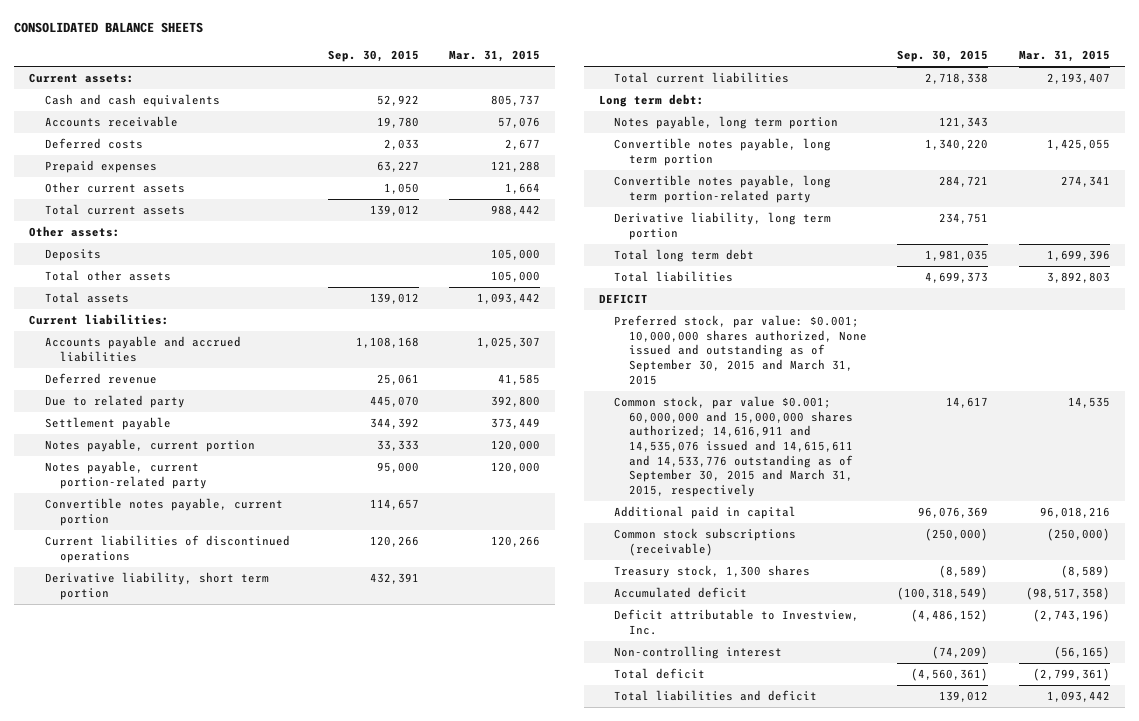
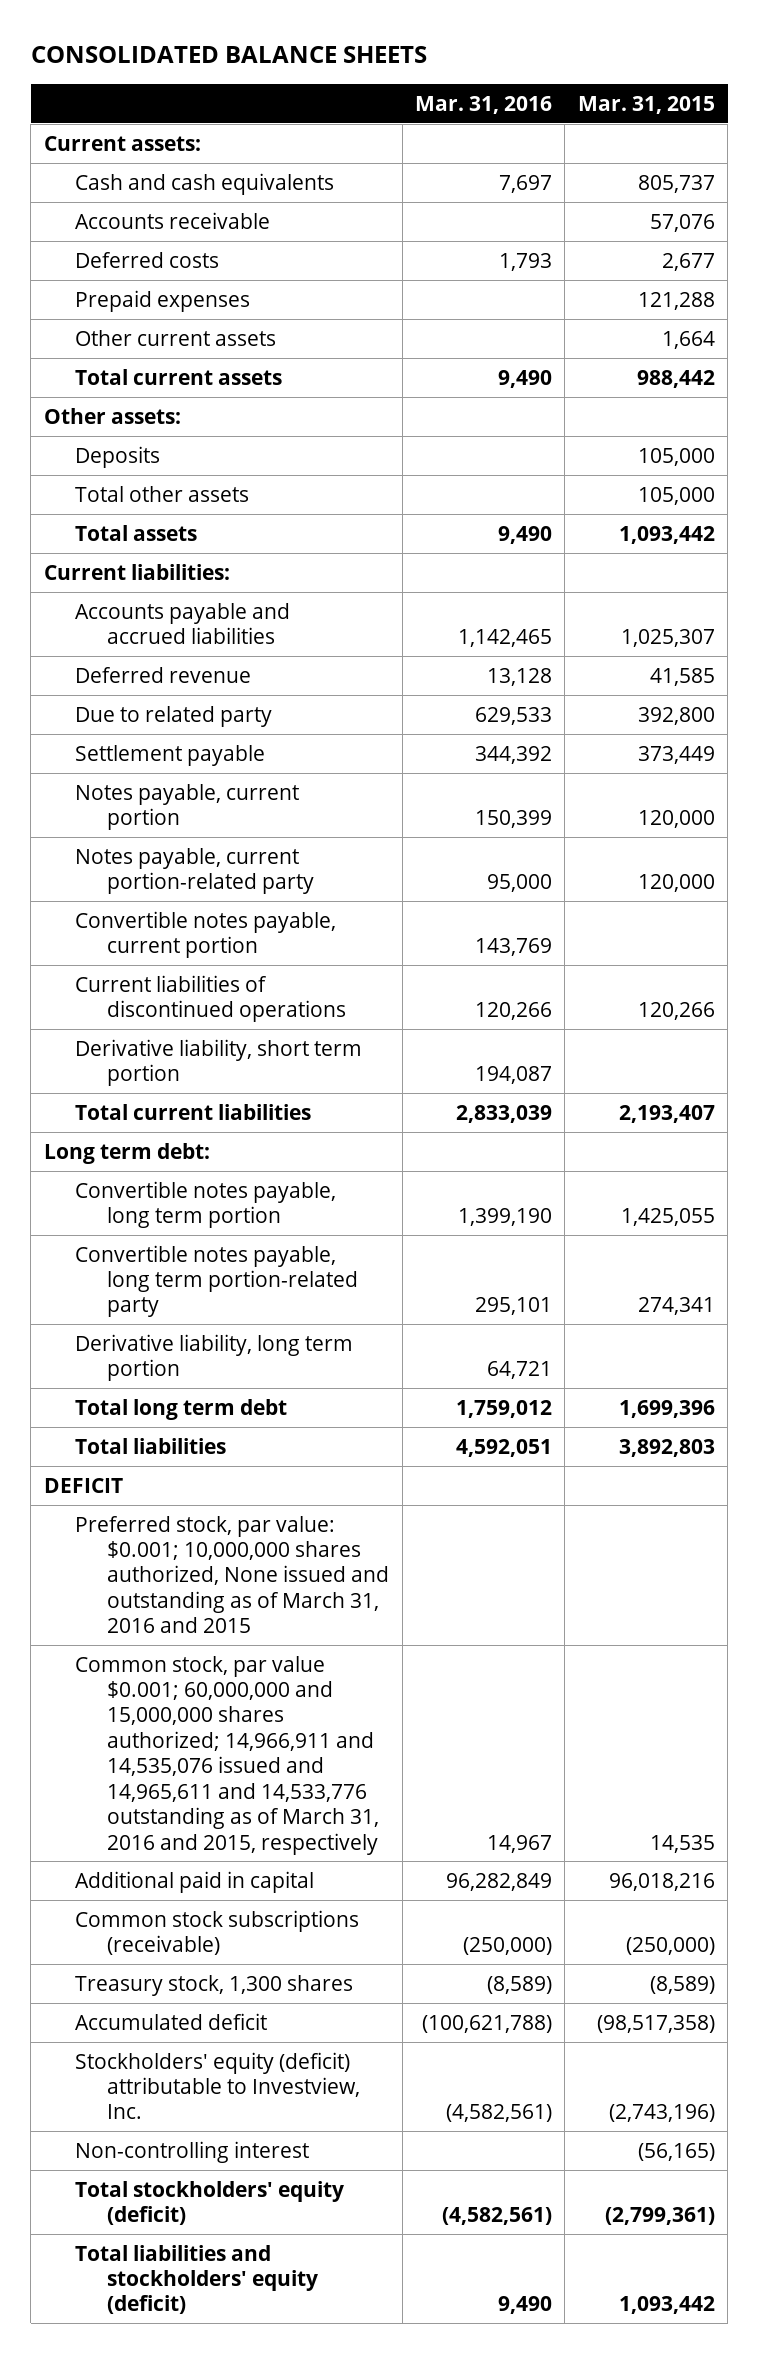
[328,49,420,62] Sep. 30, 2015 -> none
none -> [415,95,553,114] Mar. 31, 2016
[614,116,839,130] Notes payable, long term portion -> none
[614,315,868,385] Preferred stock, par value: $0.001; 10,000,000 shares authorized, None issued and outstanding as of September 30, 2015 and March 31, 2015 -> [75,1515,390,1634] Preferred stock, par value: $0.001; 10,000,000 shares authorized, None issued and outstanding as of March 31, 2016 and 2015
[614,396,854,497] Common stock, par value $0.001; 60,000,000 and 15,000,000 shares authorized; 14,616,911 and 14,535,076 issued and 14,615,611 and 14,533,776 outstanding as of September 30, 2015 and March 31, 2015, respectively -> [75,1655,380,1855] Common stock, par value $0.001; 60,000,000 and 15,000,000 shares authorized; 14,966,911 and 14,535,076 issued and 14,965,611 and 14,533,776 outstanding as of March 31, 2016 and 2015, respectively
[614,609,860,635] Deficit attributable to Investview, Inc. -> [75,2051,361,2120] Stockholders' equity (deficit) attributable to Investview, Inc.
[614,668,706,680] Total deficit -> [75,2180,345,2226] Total stockholders' equity (deficit)
[614,690,818,702] Total liabilities and deficit -> [75,2244,319,2315] Total liabilities and stockholders' equity (deficit)

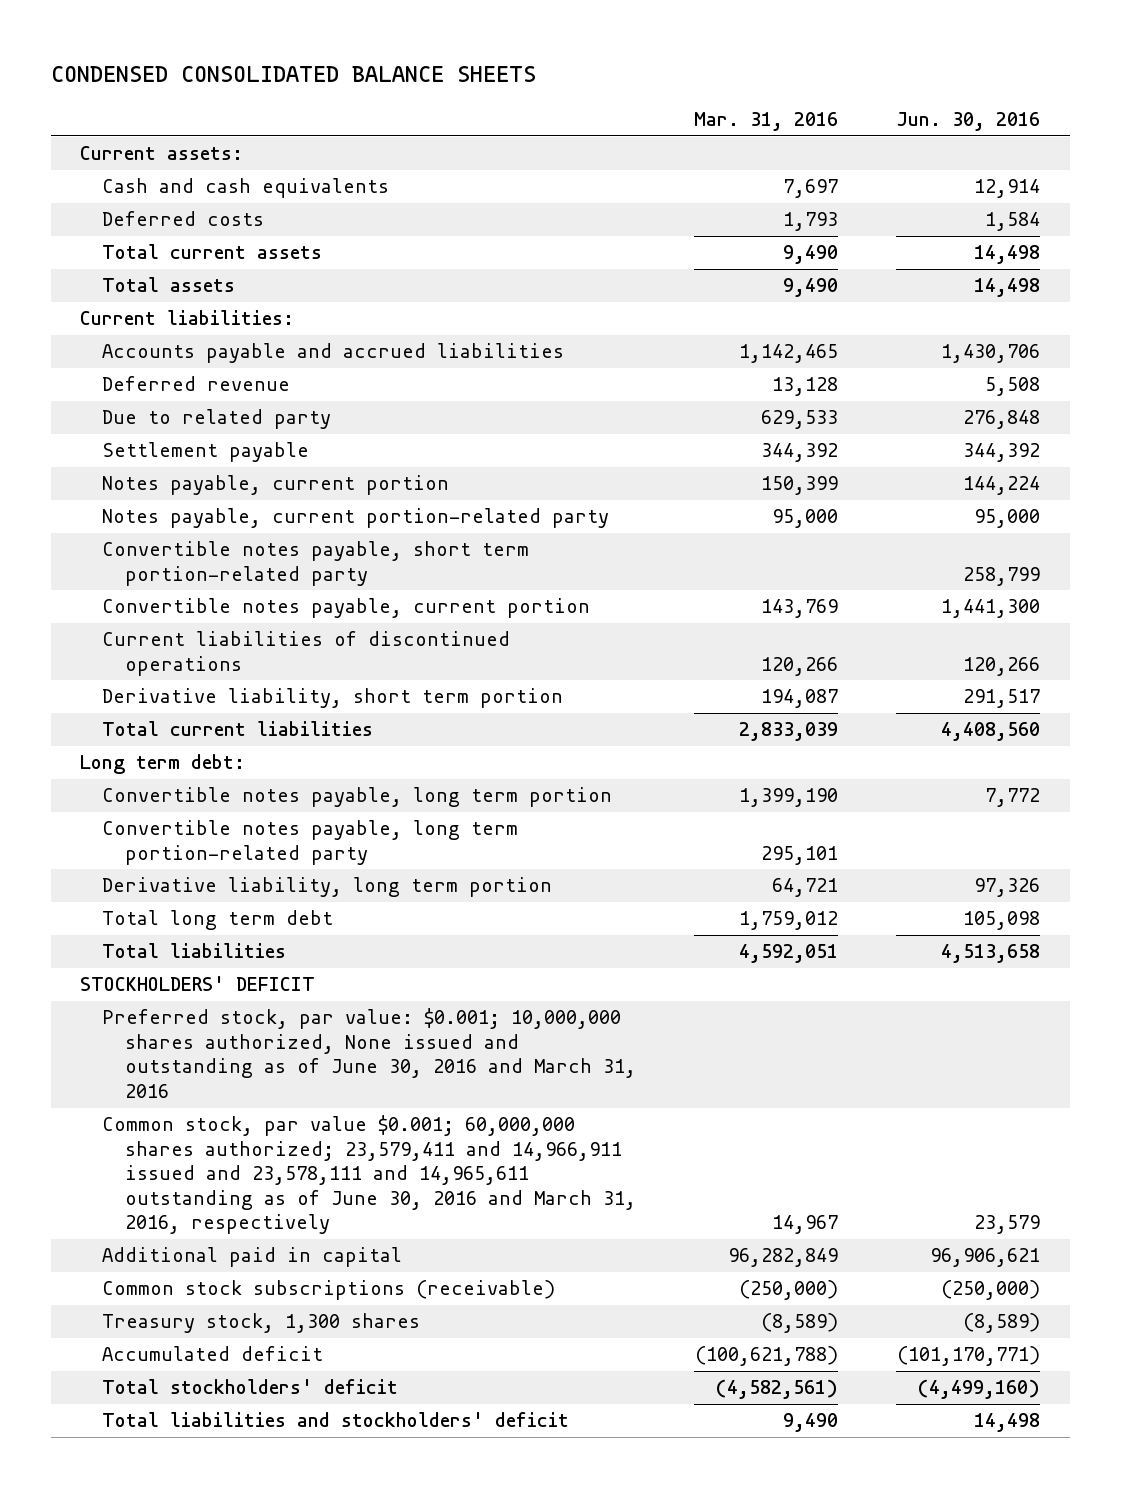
[30,46,427,64] CONSOLIDATED BALANCE SHEETS -> [51,66,537,83] CONDENSED CONSOLIDATED BALANCE SHEETS
[577,95,715,114] Mar. 31, 2015 -> none
none -> [896,112,1041,132] Jun. 30, 2016
[75,211,271,229] Accounts receivable -> none
[75,289,251,312] Prepaid expenses -> none
[75,329,277,346] Other current assets -> none
[43,407,181,424] Other assets: -> none
[75,445,161,468] Deposits -> none
[75,485,250,502] Total other assets -> none
none -> [102,541,530,586] Convertible notes payable, short term portion-related party
[43,1477,123,1493] DEFICIT -> [80,976,316,992] STOCKHOLDERS' DEFICIT
[75,1515,390,1634] Preferred stock, par value: $0.001; 10,000,000 shares authorized, None issued and outstanding as of March 31, 2016 and 2015 -> [102,1008,636,1098] Preferred stock, par value: $0.001; 10,000,000 shares authorized, None issued and outstanding as of June 30, 2016 and March 31, 2016
[75,1655,380,1855] Common stock, par value $0.001; 60,000,000 and 15,000,000 shares authorized; 14,966,911 and 14,535,076 issued and 14,965,611 and 14,533,776 outstanding as of March 31, 2016 and 2015, respectively -> [102,1115,636,1235] Common stock, par value $0.001; 60,000,000 shares authorized; 23,579,411 and 14,966,911 issued and 23,578,111 and 14,965,611 outstanding as of June 30, 2016 and March 31, 2016, respectively
[75,2051,361,2120] Stockholders' equity (deficit) attributable to Investview, Inc. -> none
[75,2140,310,2163] Non-controlling interest -> none
[75,2180,345,2226] Total stockholders' equity (deficit) -> [102,1379,399,1395] Total stockholders' deficit
[75,2244,319,2315] Total liabilities and stockholders' equity (deficit) -> [102,1412,570,1428] Total liabilities and stockholders' deficit

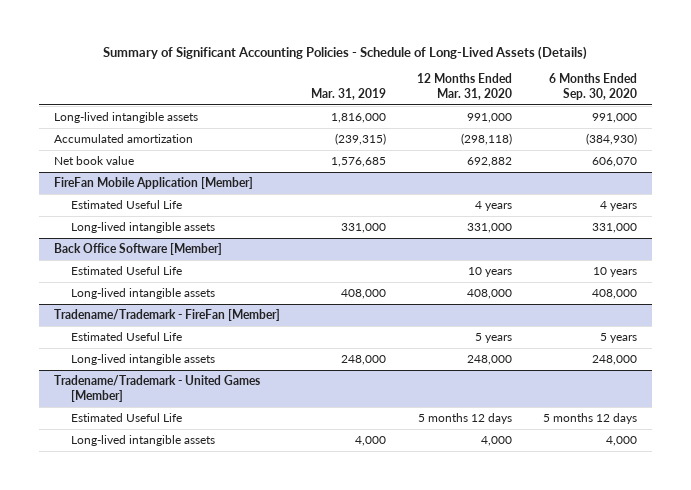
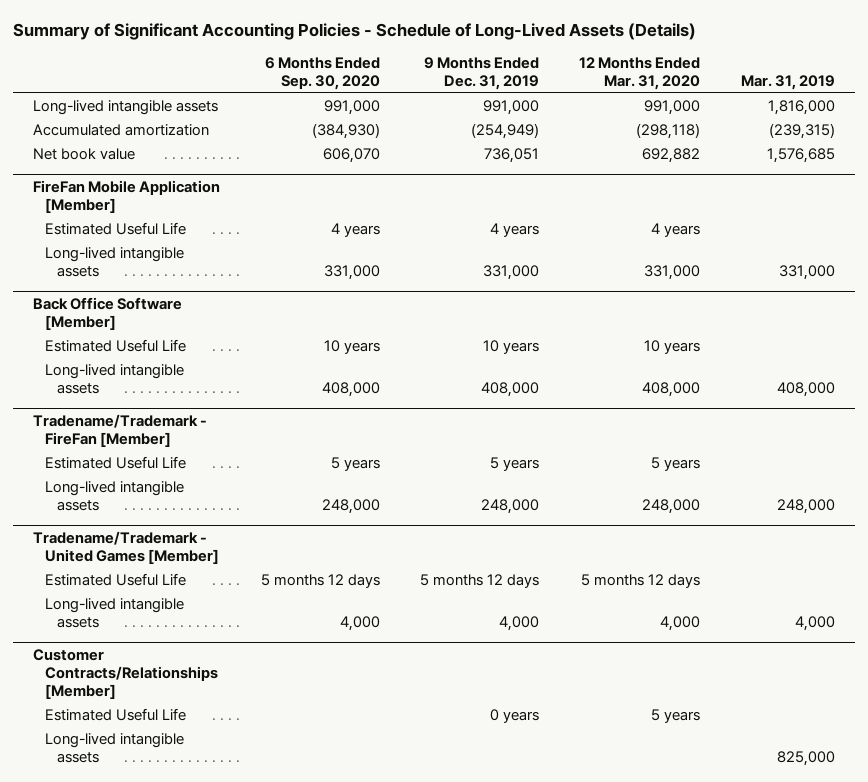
none -> [423,57,539,91] 9 Months Ended Dec. 31, 2019
none -> [33,649,218,700] Customer Contracts/Relationships [Member]
none -> [44,708,186,722] Estimated Useful Life
none -> [44,733,184,764] Long-lived intangible assets

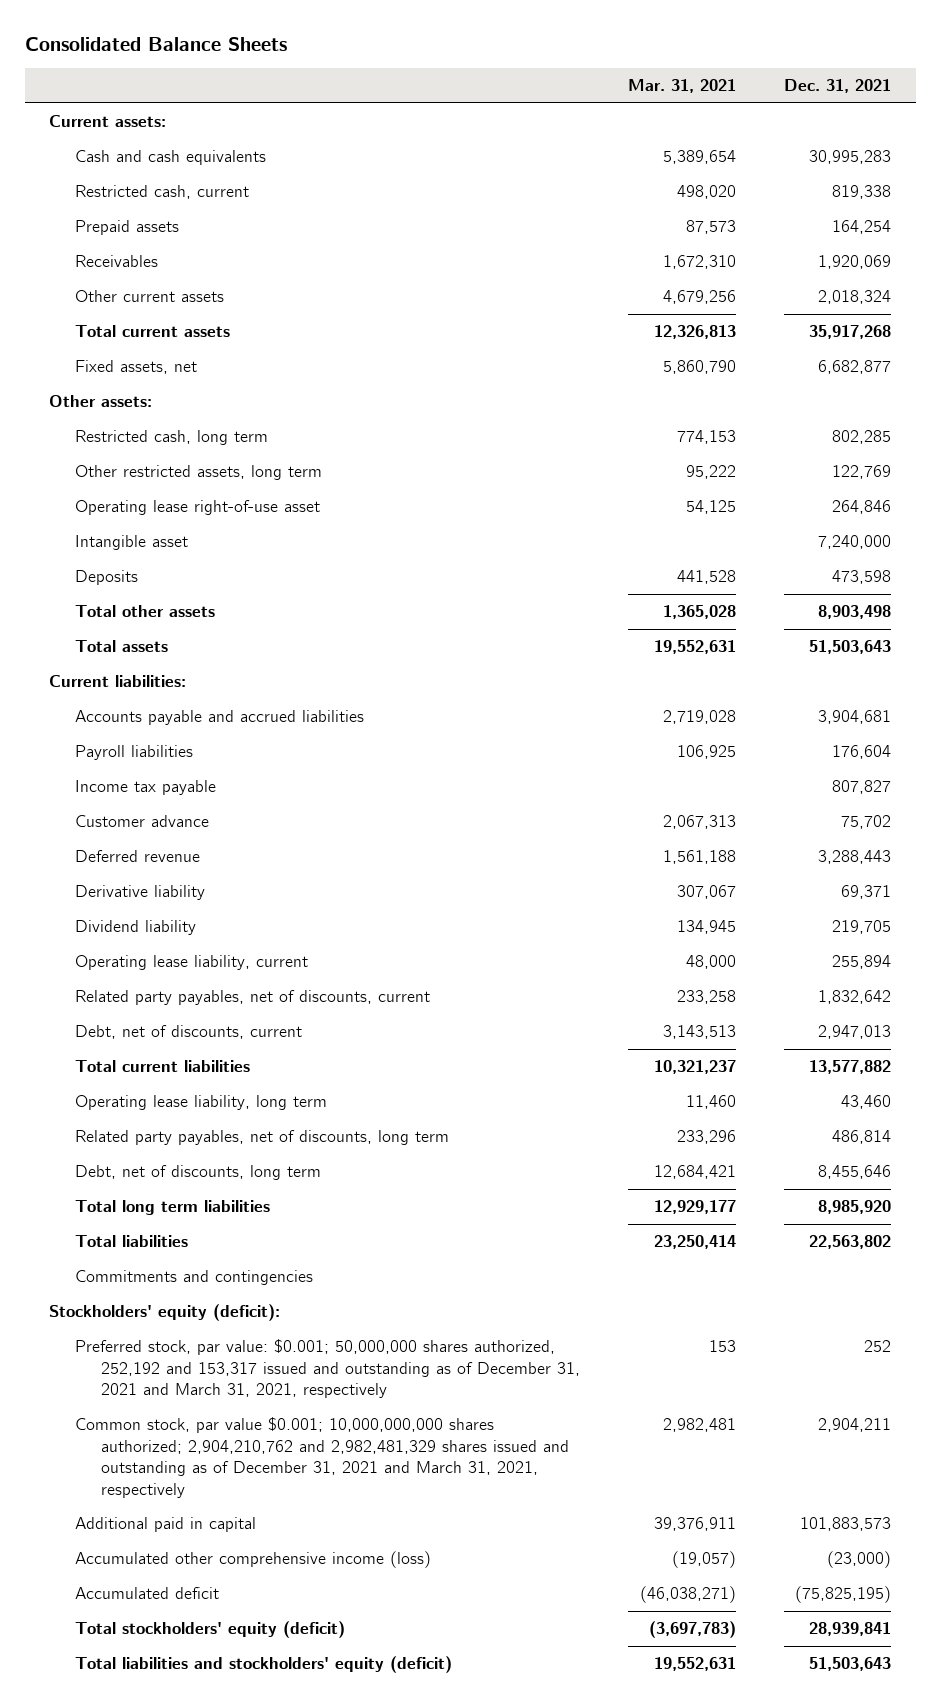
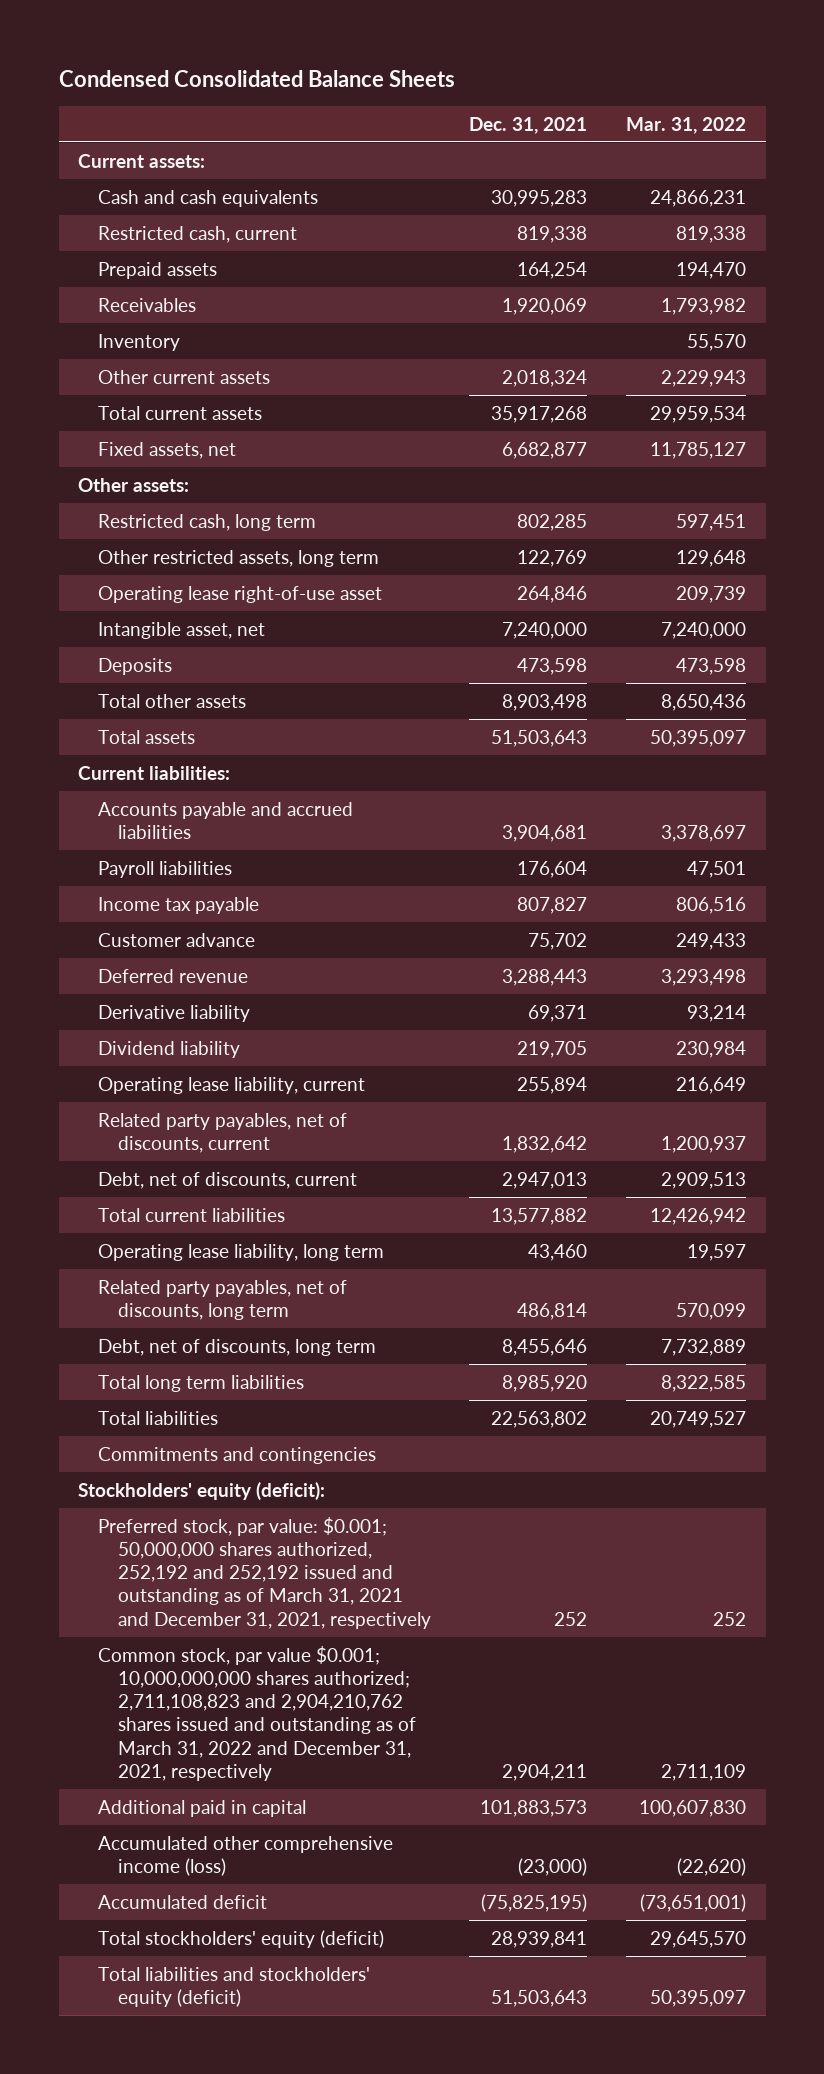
[25,37,288,52] Consolidated Balance Sheets -> [58,70,455,88] Condensed Consolidated Balance Sheets
[628,79,737,94] Mar. 31, 2021 -> none
none -> [626,116,747,134] Mar. 31, 2022
none -> [97,333,180,351] Inventory
[74,535,188,551] Intangible asset -> [97,621,265,639] Intangible asset, net
[74,1339,580,1399] Preferred stock, par value: $0.001; 50,000,000 shares authorized, 252,192 and 153,317 issued and outstanding as of December 31, 2021 and March 31, 2021, respectively -> [97,1516,431,1629] Preferred stock, par value: $0.001; 50,000,000 shares authorized, 252,192 and 252,192 issued and outstanding as of March 31, 2021 and December 31, 2021, respectively
[74,1417,569,1498] Common stock, par value $0.001; 10,000,000,000 shares authorized; 2,904,210,762 and 2,982,481,329 shares issued and outstanding as of December 31, 2021 and March 31, 2021, respectively -> [97,1645,416,1781] Common stock, par value $0.001; 10,000,000,000 shares authorized; 2,711,108,823 and 2,904,210,762 shares issued and outstanding as of March 31, 2022 and December 31, 2021, respectively

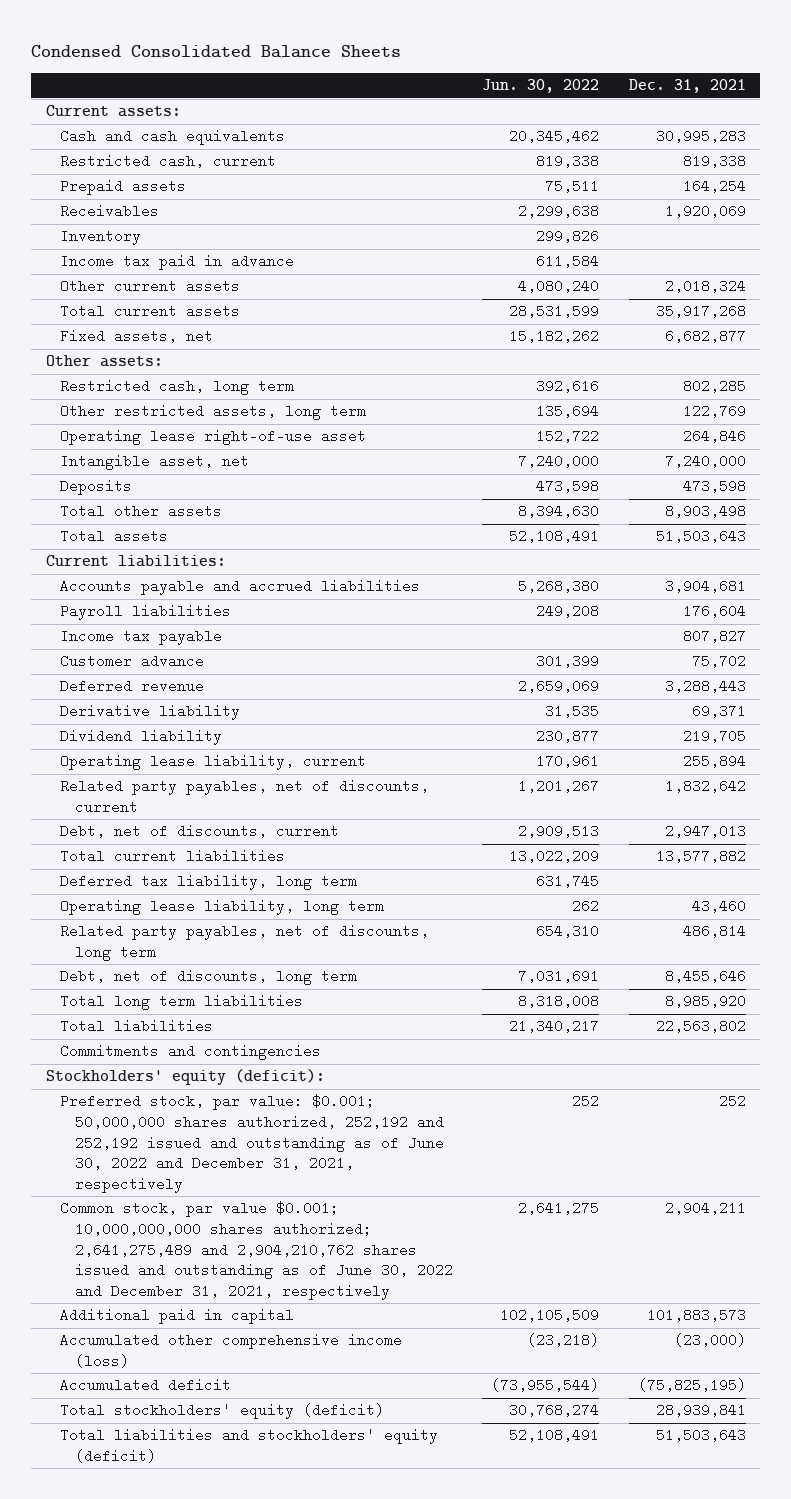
[626,116,747,134] Mar. 31, 2022 -> none
none -> [482,79,600,94] Jun. 30, 2022
none -> [60,254,295,271] Income tax paid in advance
none -> [60,874,358,891] Deferred tax liability, long term
[97,1516,431,1629] Preferred stock, par value: $0.001; 50,000,000 shares authorized, 252,192 and 252,192 issued and outstanding as of March 31, 2021 and December 31, 2021, respectively -> [60,1094,445,1193] Preferred stock, par value: $0.001; 50,000,000 shares authorized, 252,192 and 252,192 issued and outstanding as of June 30, 2022 and December 31, 2021, respectively
[97,1645,416,1781] Common stock, par value $0.001; 10,000,000,000 shares authorized; 2,711,108,823 and 2,904,210,762 shares issued and outstanding as of March 31, 2022 and December 31, 2021, respectively -> [60,1201,454,1300] Common stock, par value $0.001; 10,000,000,000 shares authorized; 2,641,275,489 and 2,904,210,762 shares issued and outstanding as of June 30, 2022 and December 31, 2021, respectively

